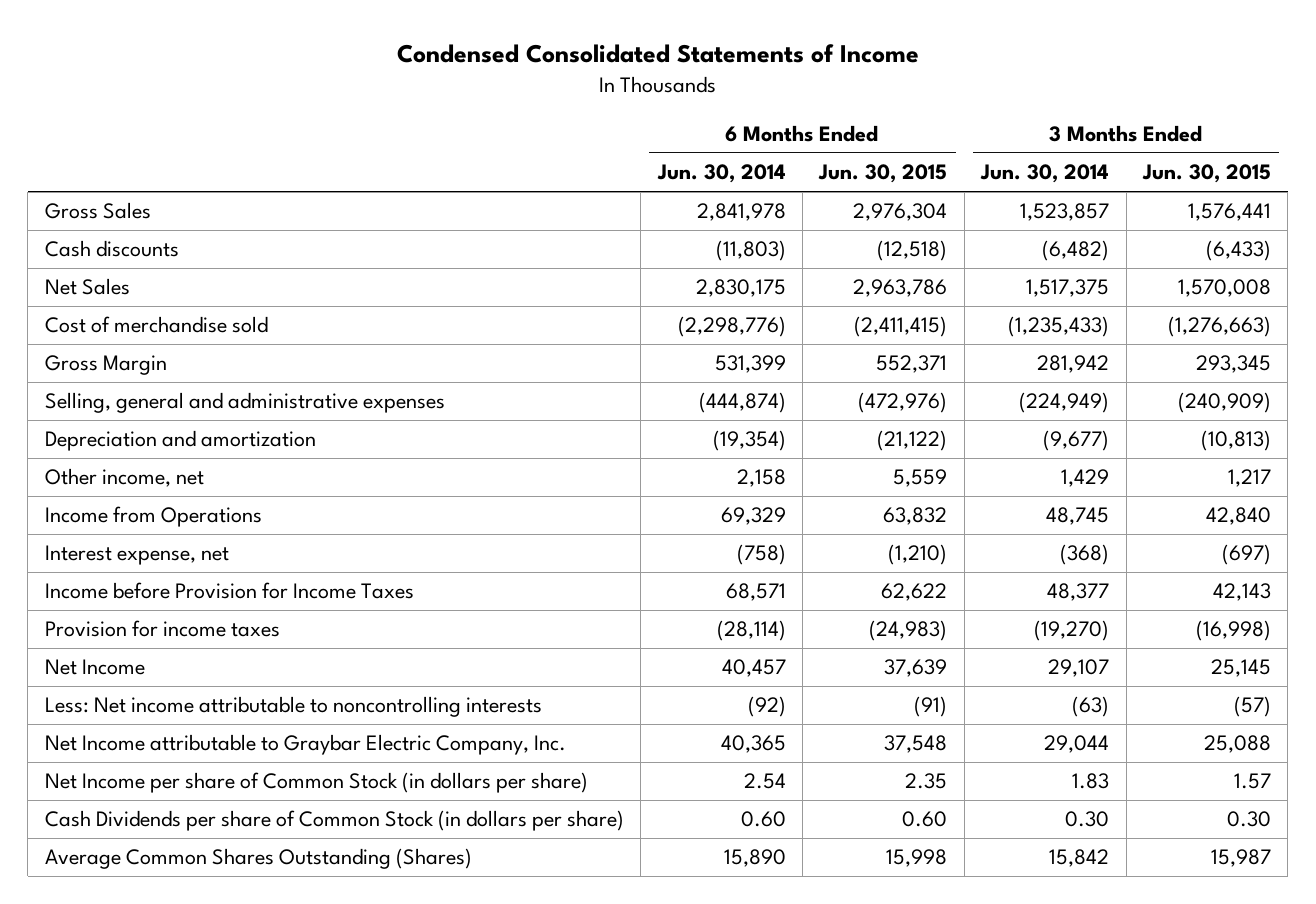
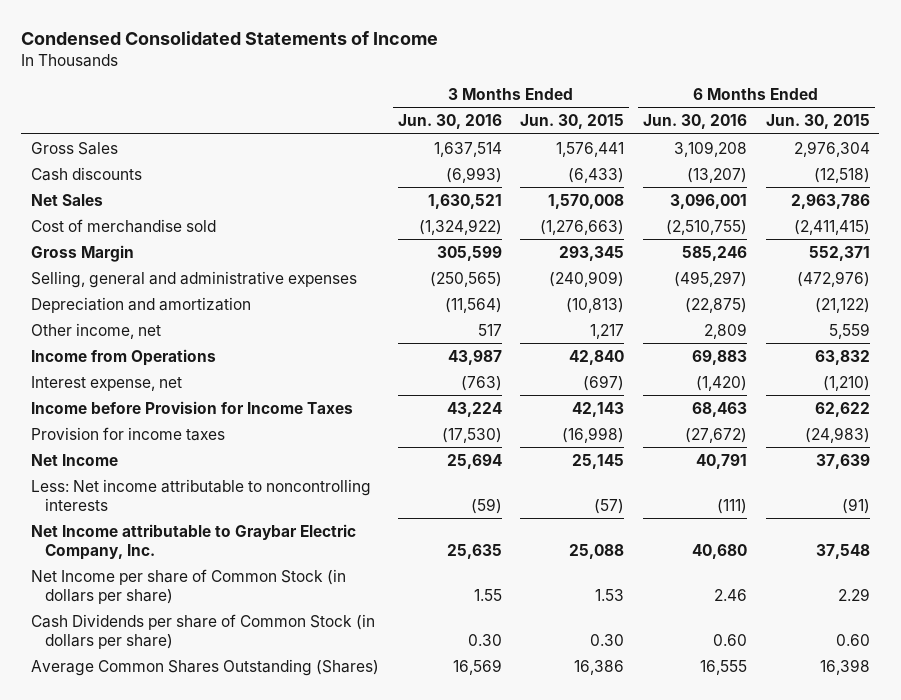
[656,164,786,184] Jun. 30, 2014 -> none
[980,164,1110,184] Jun. 30, 2014 -> none
none -> [397,114,502,130] Jun. 30, 2016
none -> [643,114,748,130] Jun. 30, 2016
[905,773,948,790] 2.35 -> [837,588,870,602] 2.29
[1233,773,1271,790] 1.57 -> [595,589,625,602] 1.53
[886,849,948,868] 15,998 -> [819,658,870,675] 16,398
[1210,849,1271,868] 15,987 -> [574,659,625,675] 16,386

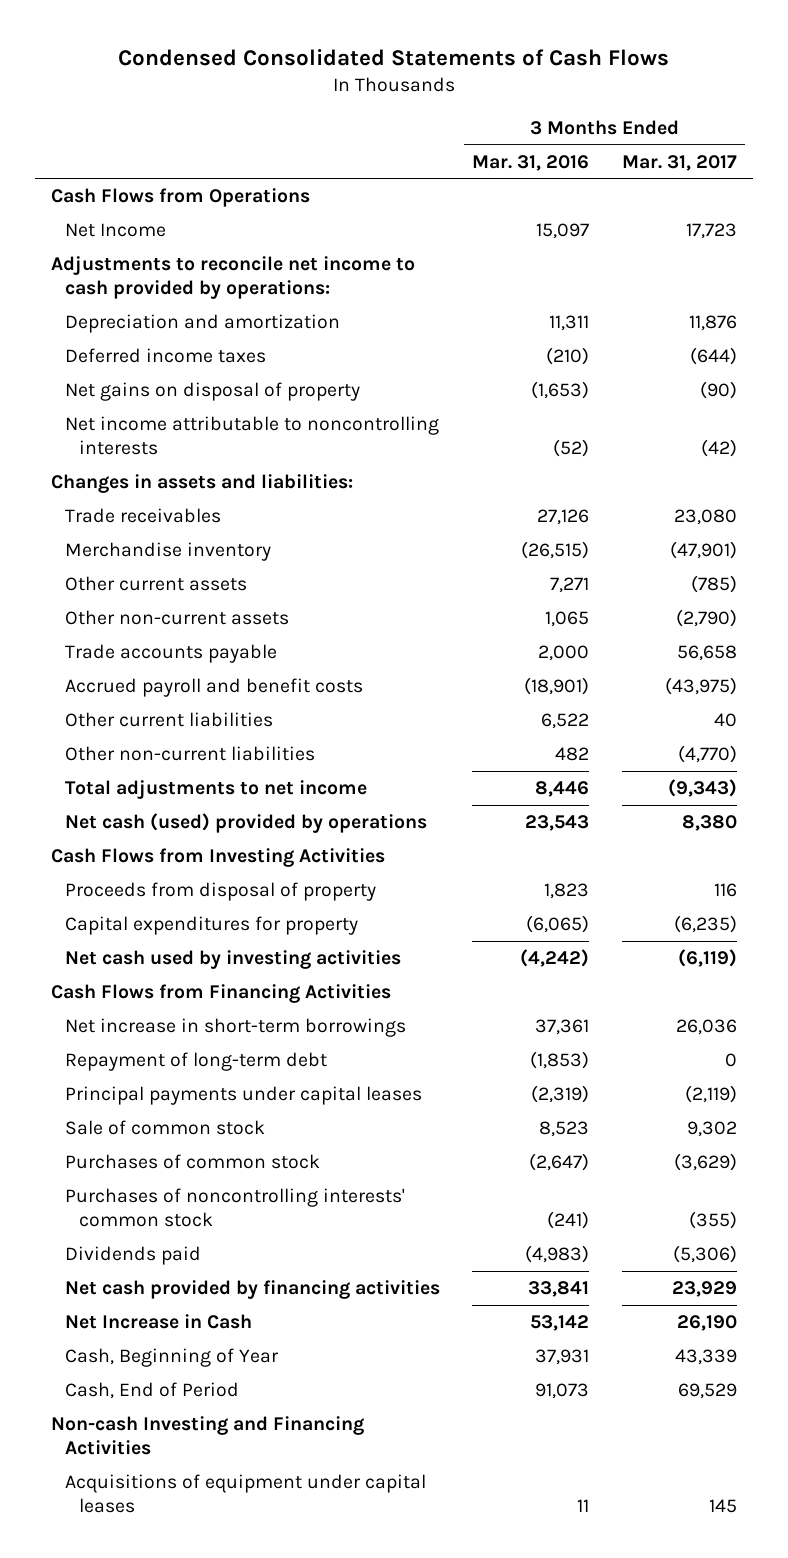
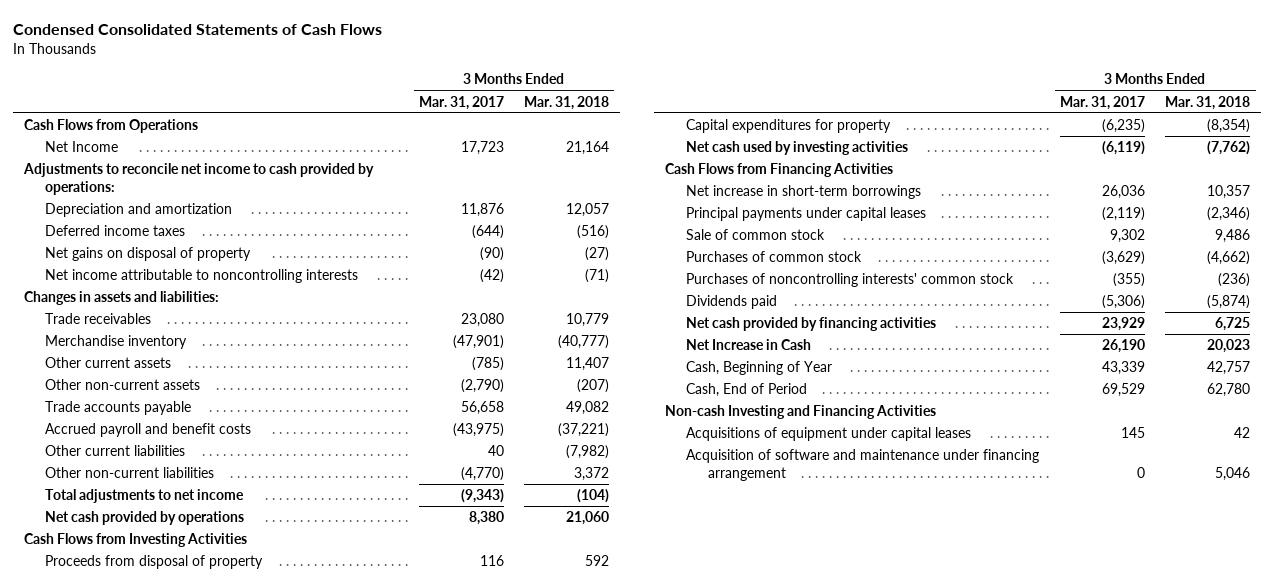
[472,154,590,171] Mar. 31, 2016 -> none
none -> [524,95,610,110] Mar. 31, 2018
[64,813,427,834] Net cash (used) provided by operations -> [45,511,245,526] Net cash provided by operations
[64,1052,327,1072] Repayment of long-term debt -> none
none -> [686,449,1040,482] Acquisition of software and maintenance under financing arrangement

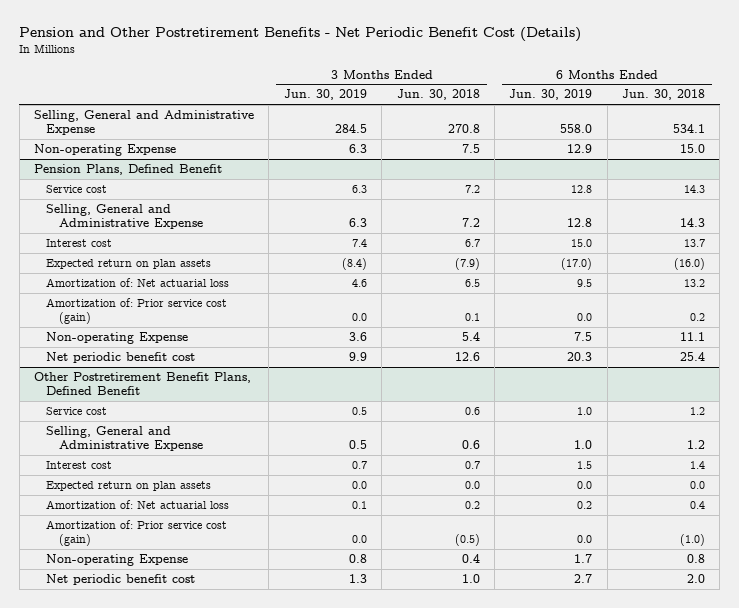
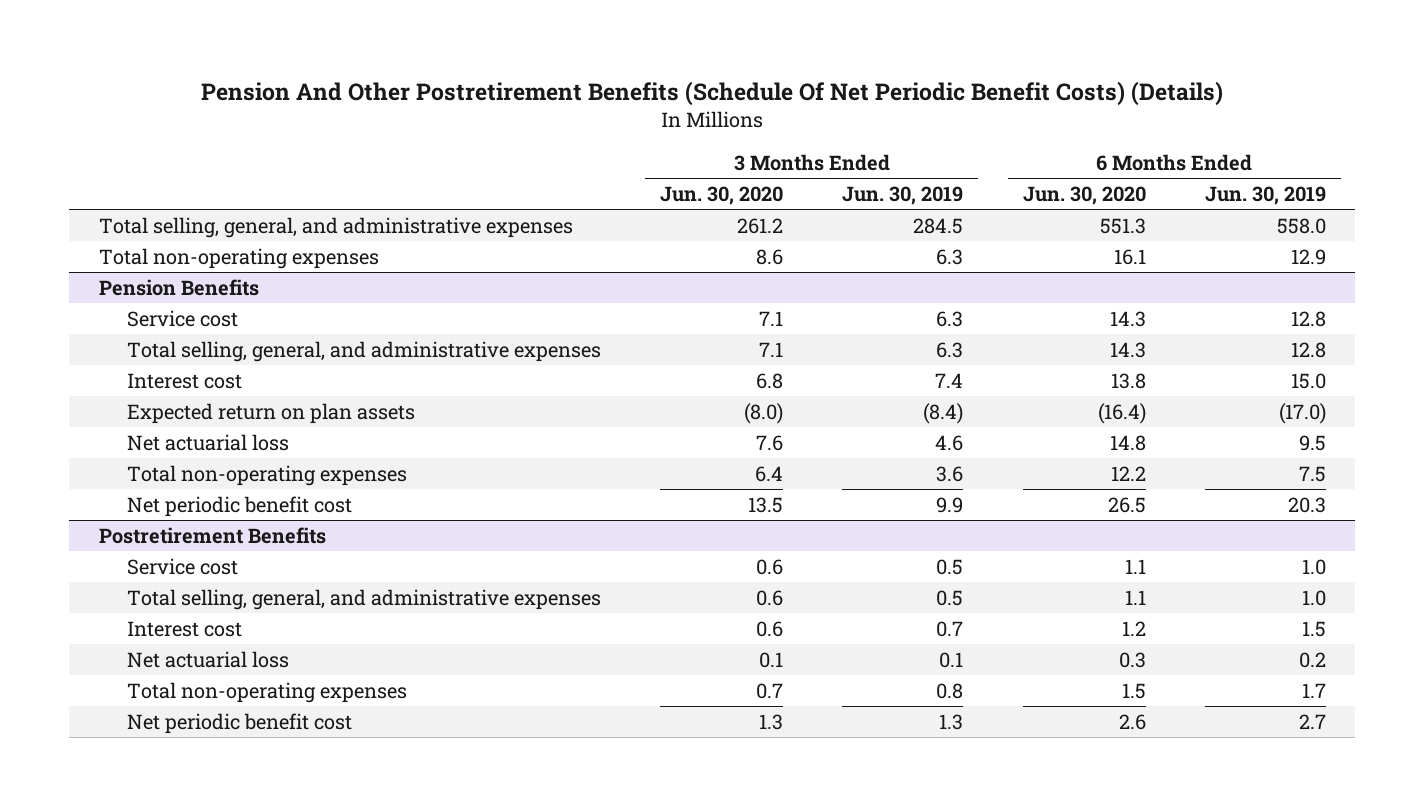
[19,27,582,43] Pension and Other Postretirement Benefits - Net Periodic Benefit Cost (Details) -> [201,81,1224,107] Pension And Other Postretirement Benefits (Schedule Of Net Periodic Benefit Costs) (Details)
[396,89,480,101] Jun. 30, 2018 -> none
[621,89,705,101] Jun. 30, 2018 -> none
none -> [660,185,784,205] Jun. 30, 2020
none -> [1022,185,1146,205] Jun. 30, 2020
[34,109,255,136] Selling, General and Administrative Expense -> [99,216,574,238] Total selling, general, and administrative expenses
[34,143,177,156] Non-operating Expense -> [99,247,380,269] Total non-operating expenses
[34,163,223,175] Pension Plans, Defined Benefit -> [99,278,260,296] Pension Benefits
[46,203,203,230] Selling, General and Administrative Expense -> [126,340,601,362] Total selling, general, and administrative expenses
[46,297,228,325] Amortization of: Prior service cost (gain) -> none
[46,277,230,287] Amortization of: Net actuarial loss -> [126,433,289,451] Net actuarial loss
[46,331,189,344] Non-operating Expense -> [126,464,407,486] Total non-operating expenses
[34,371,252,396] Other Postretirement Benefit Plans, Defined Benefit -> [99,526,327,544] Postretirement Benefits
[46,425,203,452] Selling, General and Administrative Expense -> [126,588,601,610] Total selling, general, and administrative expenses
[46,480,212,491] Expected return on plan assets -> none
[46,519,228,547] Amortization of: Prior service cost (gain) -> none
[46,499,230,509] Amortization of: Net actuarial loss -> [126,650,289,668] Net actuarial loss
[46,553,189,566] Non-operating Expense -> [126,681,407,703] Total non-operating expenses

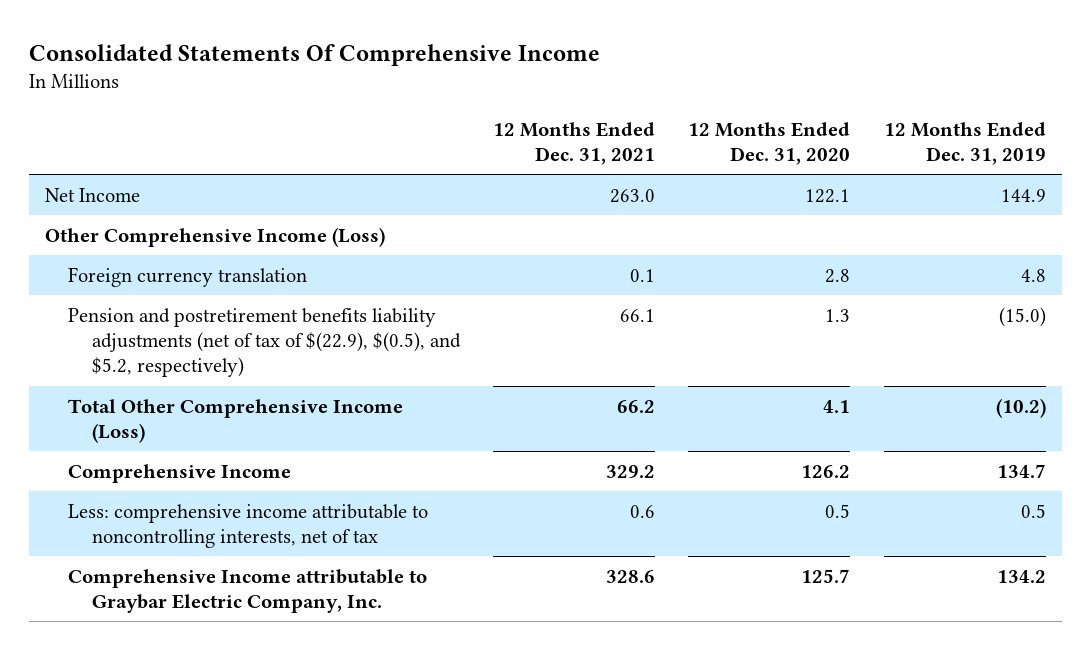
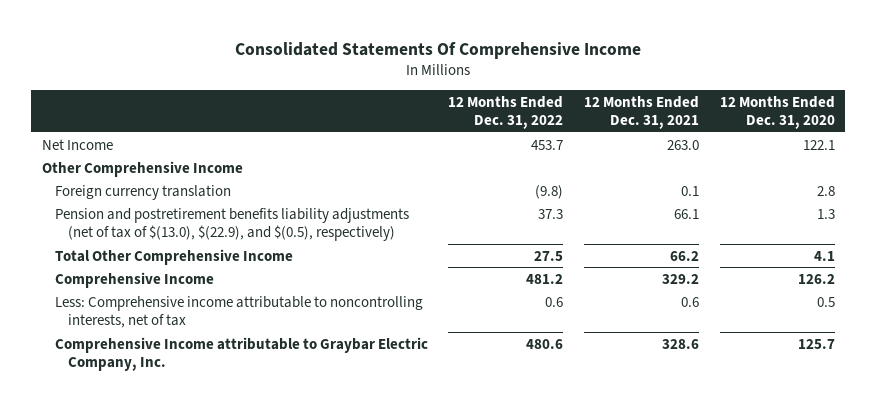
[883,121,1046,166] 12 Months Ended Dec. 31, 2019 -> none
none -> [448,95,564,130] 12 Months Ended Dec. 31, 2022
[45,226,386,247] Other Comprehensive Income (Loss) -> [41,160,243,177] Other Comprehensive Income
[68,307,461,378] Pension and postretirement benefits liability adjustments (net of tax of $(22.9), $(0.5), and $5.2, respectively) -> [54,207,409,242] Pension and postretirement benefits liability adjustments (net of tax of $(13.0), $(22.9), and $(0.5), respectively)
[68,398,404,444] Total Other Comprehensive Income (Loss) -> [54,248,293,265] Total Other Comprehensive Income
[68,503,429,549] Less: comprehensive income attributable to noncontrolling interests, net of tax -> [54,295,423,329] Less: Comprehensive income attributable to noncontrolling interests, net of tax

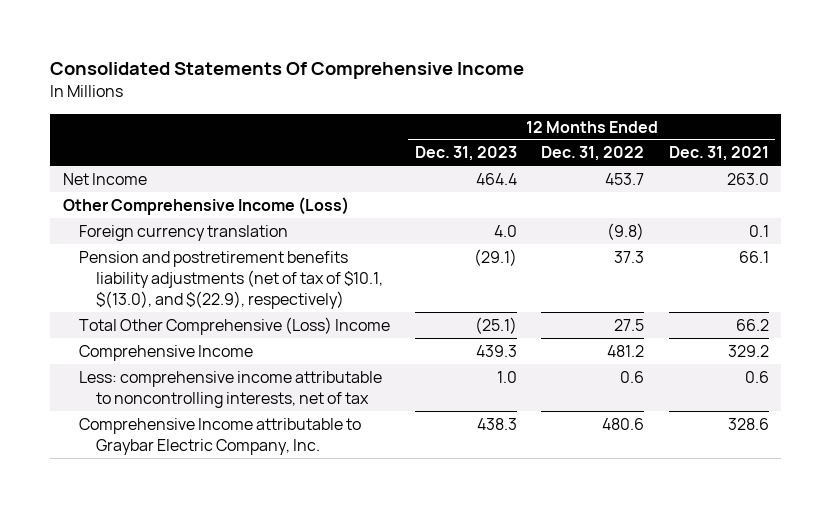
[719,95,835,130] 12 Months Ended Dec. 31, 2020 -> none
none -> [414,146,517,162] Dec. 31, 2023
[41,160,243,177] Other Comprehensive Income -> [62,196,349,215] Other Comprehensive Income (Loss)
[54,207,409,242] Pension and postretirement benefits liability adjustments (net of tax of $(13.0), $(22.9), and $(0.5), respectively) -> [79,250,383,309] Pension and postretirement benefits liability adjustments (net of tax of $10.1, $(13.0), and $(22.9), respectively)
[54,248,293,265] Total Other Comprehensive Income -> [79,316,391,335] Total Other Comprehensive (Loss) Income
[54,295,423,329] Less: Comprehensive income attributable to noncontrolling interests, net of tax -> [79,370,383,408] Less: comprehensive income attributable to noncontrolling interests, net of tax

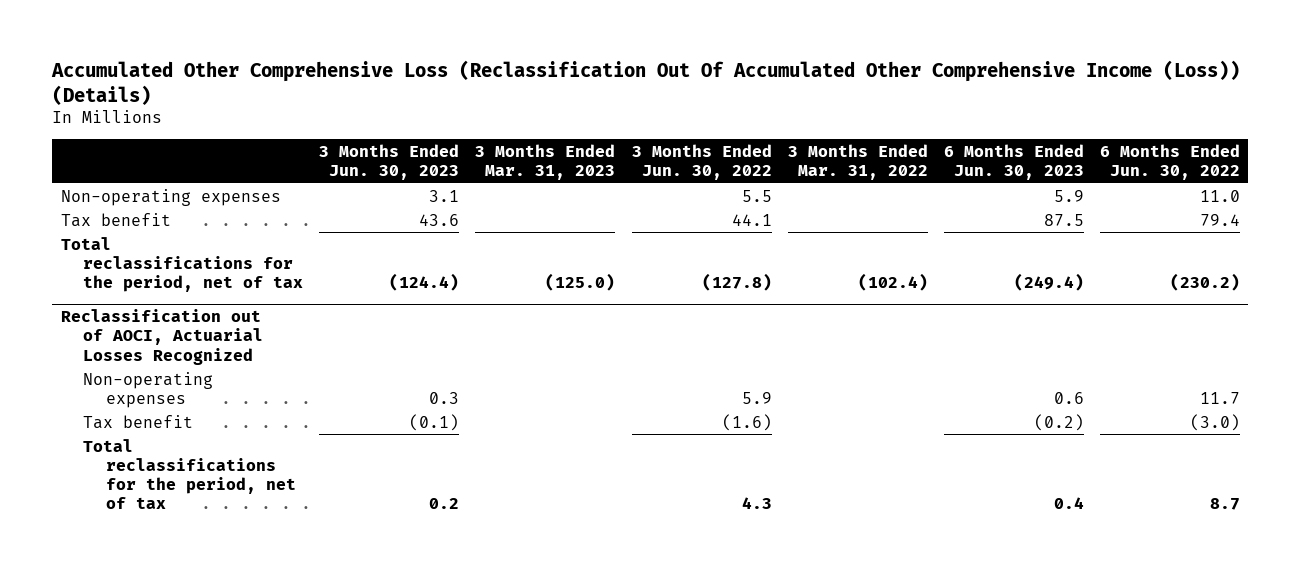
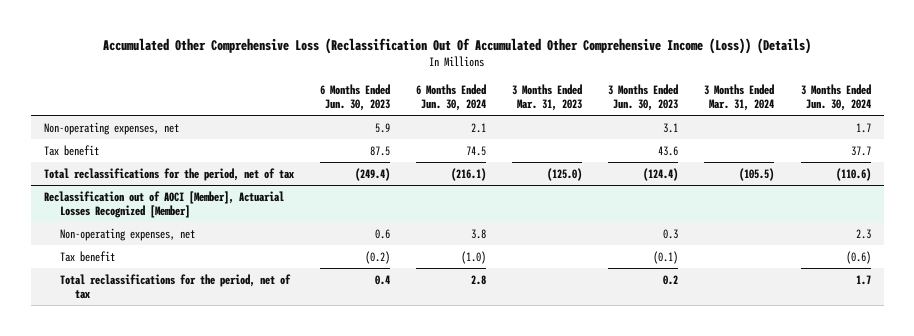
[631,143,772,181] 3 Months Ended Jun. 30, 2022 -> none
[787,143,928,181] 3 Months Ended Mar. 31, 2022 -> none
[1099,143,1240,181] 6 Months Ended Jun. 30, 2022 -> none
none -> [416,83,487,112] 6 Months Ended Jun. 30, 2024
none -> [704,83,775,112] 3 Months Ended Mar. 31, 2024
none -> [800,83,871,112] 3 Months Ended Jun. 30, 2024
[60,188,281,206] Non-operating expenses -> [43,121,179,135] Non-operating expenses, net
[60,309,264,365] Reclassification out of AOCI, Actuarial Losses Recognized -> [43,190,284,219] Reclassification out of AOCI [Member], Actuarial Losses Recognized [Member]
[83,371,214,408] Non-operating expenses -> [59,227,195,241] Non-operating expenses, net

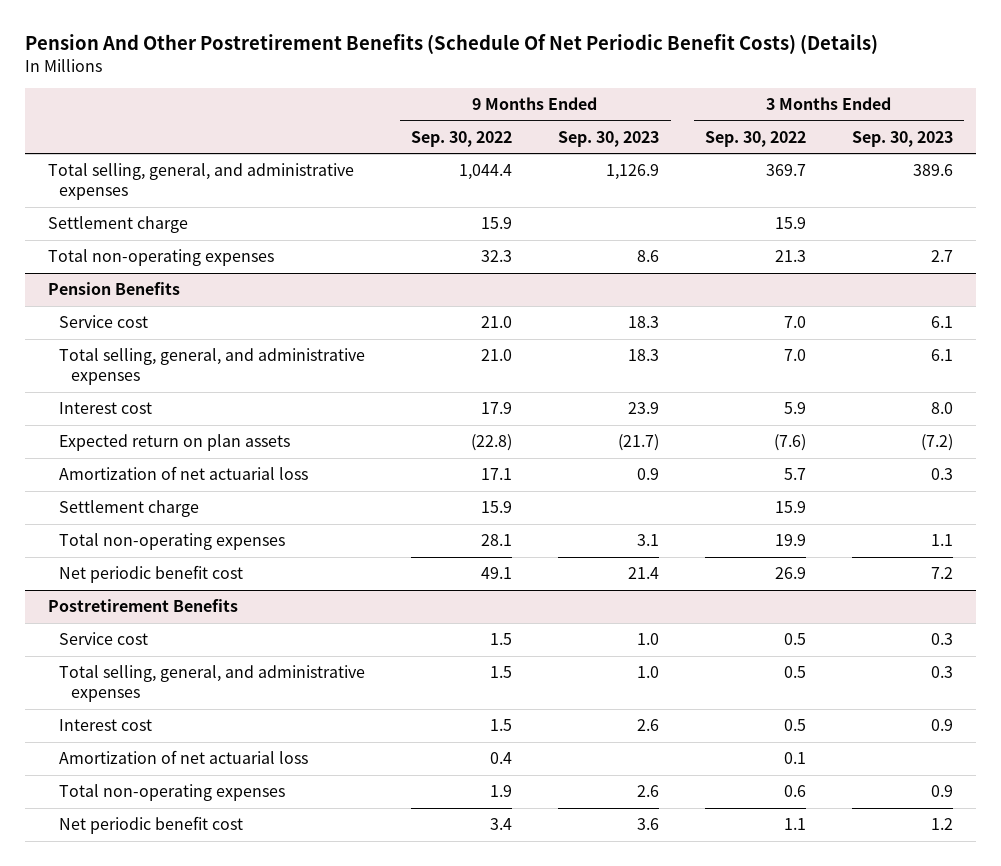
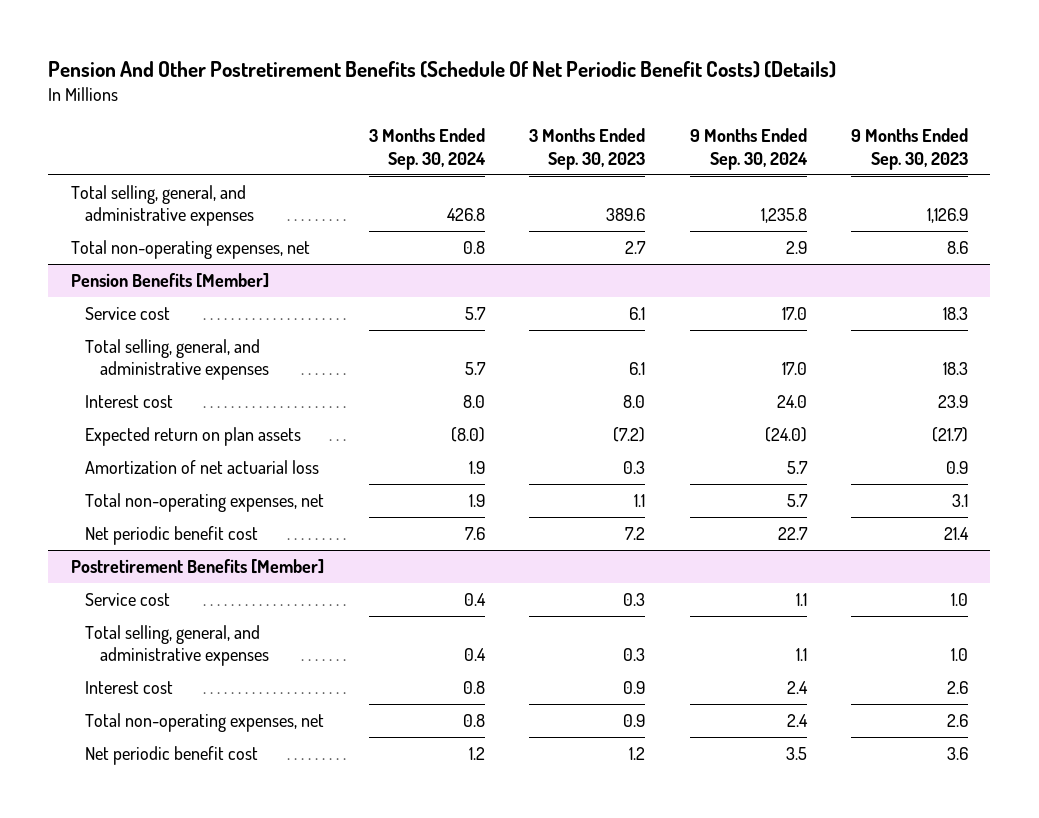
[411,131,513,148] Sep. 30, 2022 -> none
[705,131,807,148] Sep. 30, 2022 -> none
none -> [368,128,486,170] 3 Months Ended Sep. 30, 2024
none -> [689,128,808,170] 9 Months Ended Sep. 30, 2024
[47,216,188,234] Settlement charge -> none
[47,249,274,267] Total non-operating expenses -> [70,240,310,260] Total non-operating expenses, net
[47,282,180,296] Pension Benefits -> [70,273,269,289] Pension Benefits [Member]
[59,500,200,518] Settlement charge -> none
[59,533,286,551] Total non-operating expenses -> [85,493,325,513] Total non-operating expenses, net
[47,599,238,613] Postretirement Benefits -> [70,559,324,575] Postretirement Benefits [Member]
[59,750,309,765] Amortization of net actuarial loss -> none
[59,784,286,802] Total non-operating expenses -> [85,713,325,733] Total non-operating expenses, net

